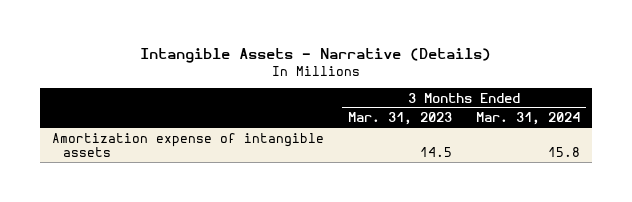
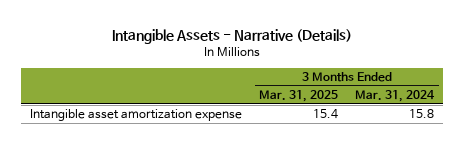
[347,112,452,126] Mar. 31, 2023 -> none
none -> [259,89,339,102] Mar. 31, 2025
[51,132,324,157] Amortization expense of intangible assets -> [29,109,242,122] Intangible asset amortization expense

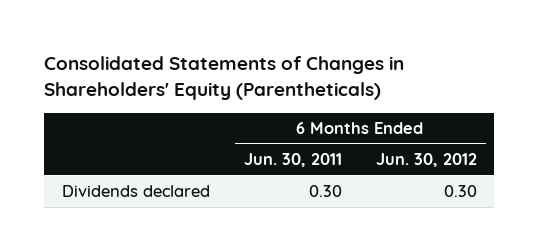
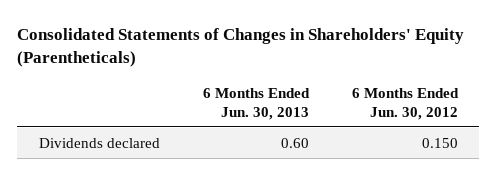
[243,153,342,168] Jun. 30, 2011 -> none
none -> [202,87,310,120] 6 Months Ended Jun. 30, 2013
[444,185,478,198] 0.30 -> [421,137,458,148] 0.150

